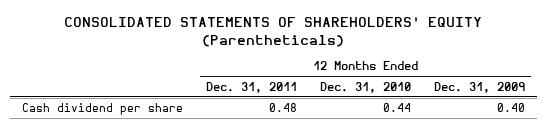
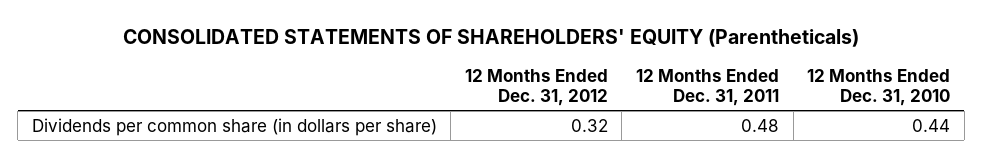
[434,81,526,93] Dec. 31, 2009 -> none
none -> [464,69,608,106] 12 Months Ended Dec. 31, 2012
[21,103,183,116] Cash dividend per share -> [31,117,437,136] Dividends per common share (in dollars per share)

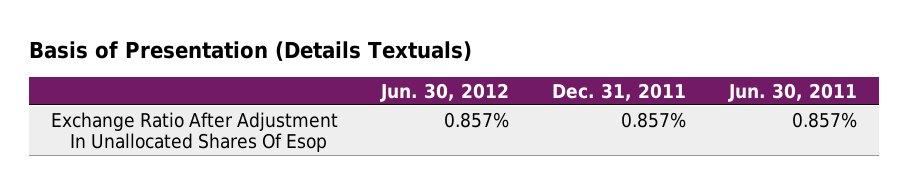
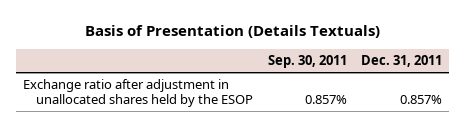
[379,82,509,102] Jun. 30, 2012 -> none
[728,82,858,102] Jun. 30, 2011 -> none
none -> [267,55,347,69] Sep. 30, 2011
[50,111,338,153] Exchange Ratio After Adjustment In Unallocated Shares Of Esop -> [23,79,254,108] Exchange ratio after adjustment in unallocated shares held by the ESOP

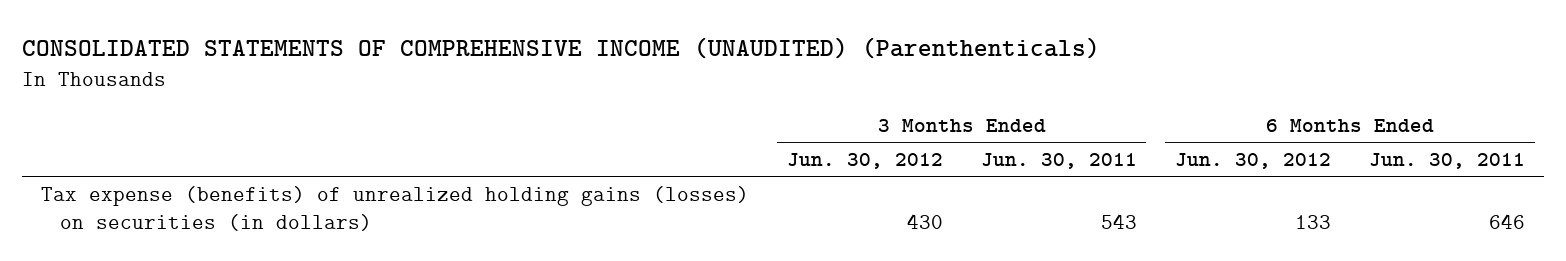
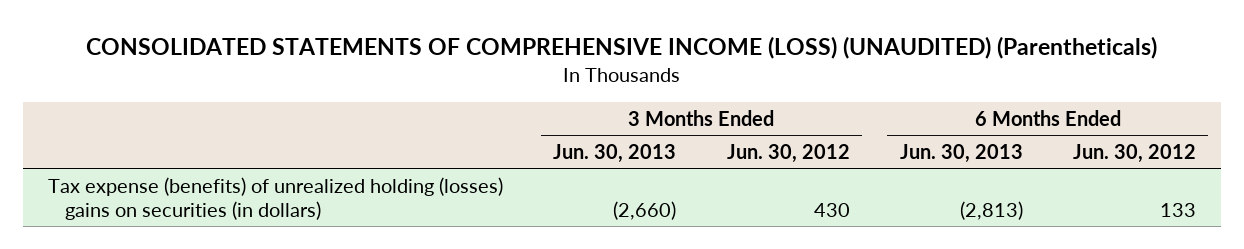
[21,37,1100,60] CONSOLIDATED STATEMENTS OF COMPREHENSIVE INCOME (UNAUDITED) (Parenthenticals) -> [86,35,1158,59] CONSOLIDATED STATEMENTS OF COMPREHENSIVE INCOME (LOSS) (UNAUDITED) (Parentheticals)
[980,152,1137,169] Jun. 30, 2011 -> none
[1369,152,1526,169] Jun. 30, 2011 -> none
none -> [553,144,677,164] Jun. 30, 2013
none -> [899,144,1023,164] Jun. 30, 2013
[40,185,749,232] Tax expense (benefits) of unrealized holding gains (losses) on securities (in dollars) -> [48,176,504,220] Tax expense (benefits) of unrealized holding (losses) gains on securities (in dollars)

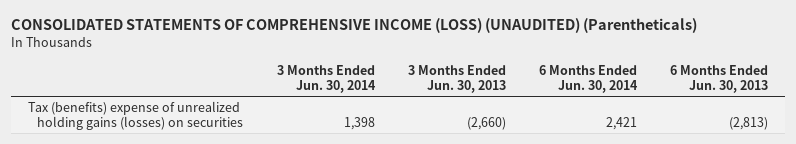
[726,144,850,164] Jun. 30, 2012 -> none
[1072,144,1196,164] Jun. 30, 2012 -> none
none -> [276,65,376,93] 3 Months Ended Jun. 30, 2014
none -> [539,65,639,93] 6 Months Ended Jun. 30, 2014
[48,176,504,220] Tax expense (benefits) of unrealized holding (losses) gains on securities (in dollars) -> [27,101,244,131] Tax (benefits) expense of unrealized holding gains (losses) on securities

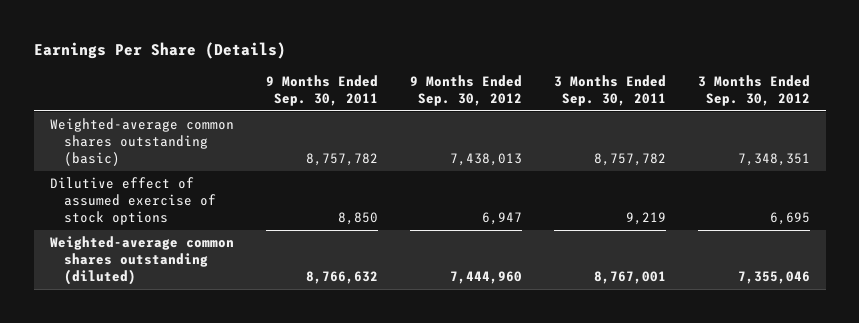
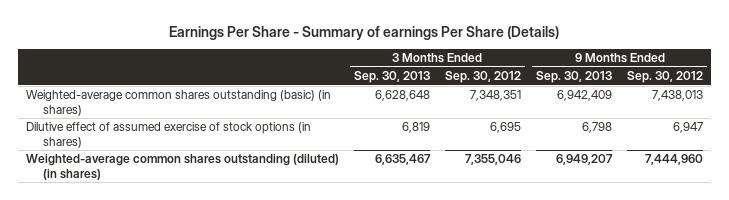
[33,41,286,59] Earnings Per Share (Details) -> [169,25,560,40] Earnings Per Share - Summary of earnings Per Share (Details)
[265,75,378,106] 9 Months Ended Sep. 30, 2011 -> none
[553,75,666,106] 3 Months Ended Sep. 30, 2011 -> none
none -> [353,71,430,84] Sep. 30, 2013
none -> [536,71,613,84] Sep. 30, 2013
[49,118,234,166] Weighted-average common shares outstanding (basic) -> [25,90,331,116] Weighted-average common shares outstanding (basic) (in shares)
[49,177,216,225] Dilutive effect of assumed exercise of stock options -> [25,122,311,148] Dilutive effect of assumed exercise of stock options (in shares)
[49,236,234,285] Weighted-average common shares outstanding (diluted) -> [25,154,339,180] Weighted-average common shares outstanding (diluted) (in shares)

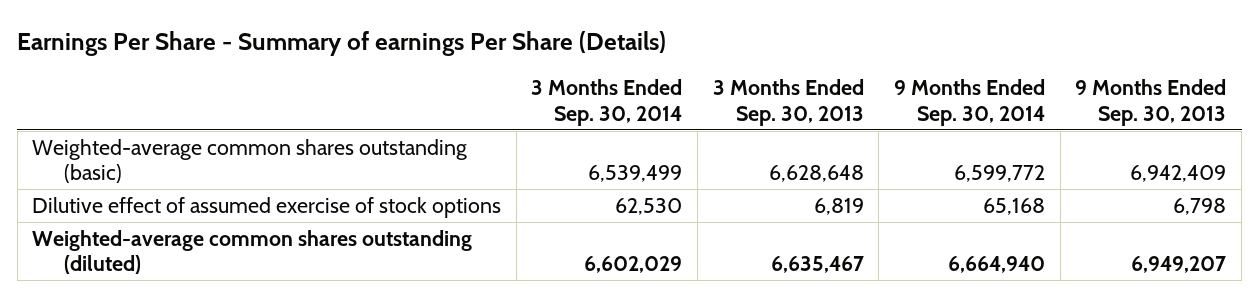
[444,71,521,84] Sep. 30, 2012 -> none
[627,71,704,84] Sep. 30, 2012 -> none
none -> [531,79,683,126] 3 Months Ended Sep. 30, 2014
none -> [894,79,1046,126] 9 Months Ended Sep. 30, 2014
[25,90,331,116] Weighted-average common shares outstanding (basic) (in shares) -> [32,139,468,184] Weighted-average common shares outstanding (basic)
[25,122,311,148] Dilutive effect of assumed exercise of stock options (in shares) -> [32,197,502,219] Dilutive effect of assumed exercise of stock options
[25,154,339,180] Weighted-average common shares outstanding (diluted) (in shares) -> [32,230,473,275] Weighted-average common shares outstanding (diluted)

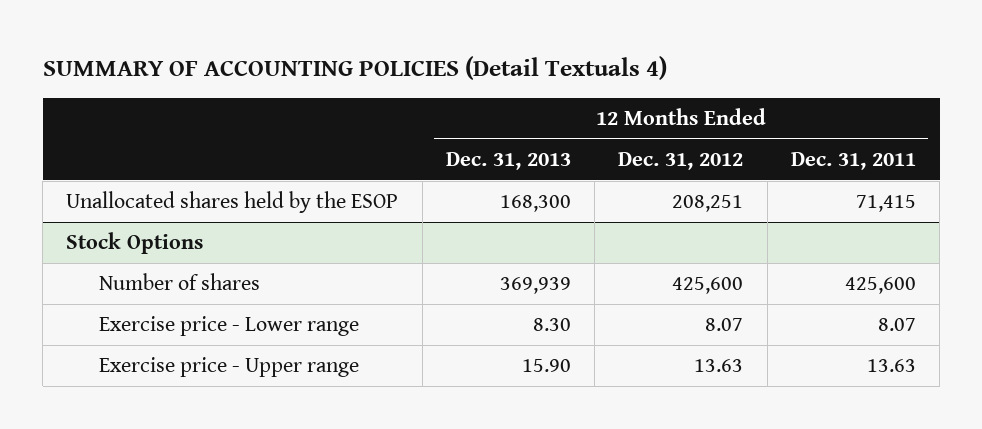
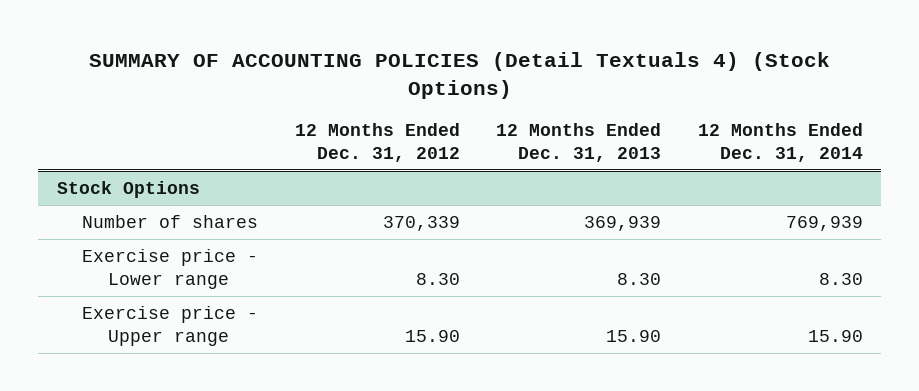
[42,56,667,81] SUMMARY OF ACCOUNTING POLICIES (Detail Textuals 4) -> [88,51,830,100] SUMMARY OF ACCOUNTING POLICIES (Detail Textuals 4) (Stock Options)
[790,152,916,171] Dec. 31, 2011 -> none
none -> [697,123,863,162] 12 Months Ended Dec. 31, 2014
[66,191,399,214] Unallocated shares held by the ESOP -> none
[672,277,744,295] 425,600 -> [382,216,460,232] 370,339
[705,318,744,332] 8.07 -> [415,272,460,285] 8.30
[694,359,744,373] 13.63 -> [404,329,460,342] 15.90

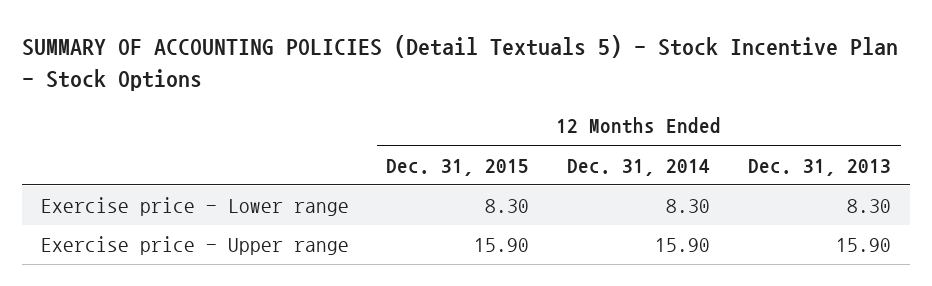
[88,51,830,100] SUMMARY OF ACCOUNTING POLICIES (Detail Textuals 4) (Stock Options) -> [21,34,898,91] SUMMARY OF ACCOUNTING POLICIES (Detail Textuals 5) - Stock Incentive Plan - Stock Options
[294,123,460,162] 12 Months Ended Dec. 31, 2012 -> none
none -> [386,158,530,176] Dec. 31, 2015
[56,181,200,199] Stock Options -> none
[82,215,259,229] Number of shares -> none

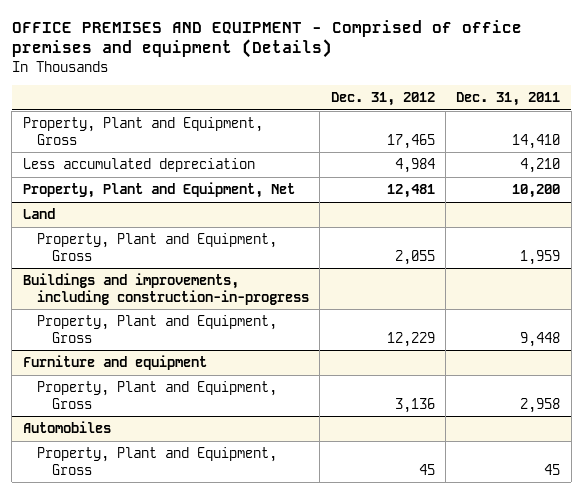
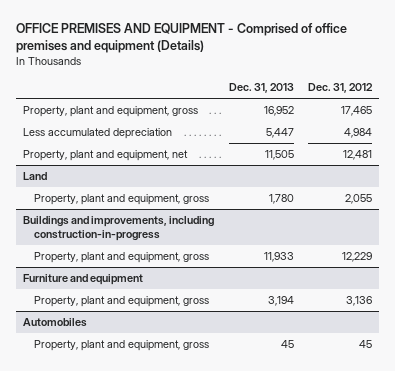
[456,92,561,107] Dec. 31, 2011 -> none
none -> [228,83,294,94] Dec. 31, 2013
[22,116,263,145] Property, Plant and Equipment, Gross -> [23,106,199,118] Property, plant and equipment, gross
[22,181,295,198] Property, Plant and Equipment, Net -> [23,150,189,162] Property, plant and equipment, net
[37,232,278,261] Property, Plant and Equipment, Gross -> [34,194,210,206] Property, plant and equipment, gross
[37,314,278,343] Property, Plant and Equipment, Gross -> [34,252,210,264] Property, plant and equipment, gross
[37,380,278,409] Property, Plant and Equipment, Gross -> [34,296,210,308] Property, plant and equipment, gross
[37,446,278,475] Property, Plant and Equipment, Gross -> [34,340,210,352] Property, plant and equipment, gross

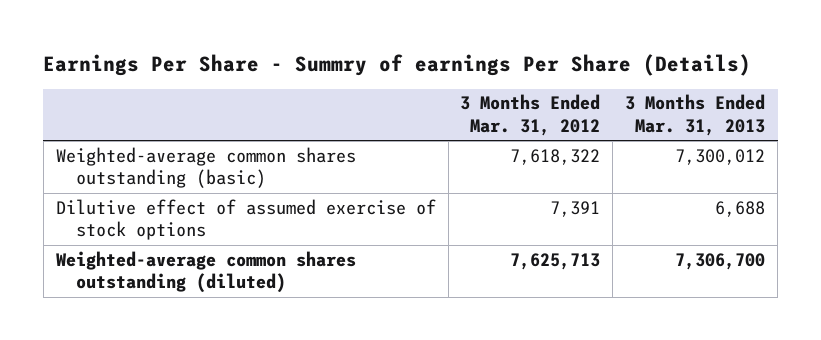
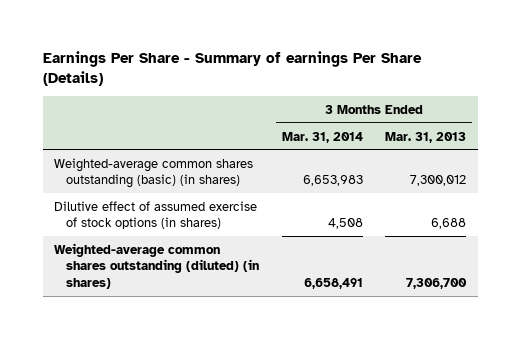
[43,53,752,76] Earnings Per Share - Summry of earnings Per Share (Details) -> [42,51,422,87] Earnings Per Share - Summary of earnings Per Share (Details)
[460,94,601,136] 3 Months Ended Mar. 31, 2012 -> none
none -> [281,131,363,143] Mar. 31, 2014
[55,146,356,189] Weighted-average common shares outstanding (basic) -> [54,157,254,189] Weighted-average common shares outstanding (basic) (in shares)
[55,198,436,241] Dilutive effect of assumed exercise of stock options -> [54,200,258,230] Dilutive effect of assumed exercise of stock options (in shares)
[55,250,356,294] Weighted-average common shares outstanding (diluted) -> [54,242,259,289] Weighted-average common shares outstanding (diluted) (in shares)

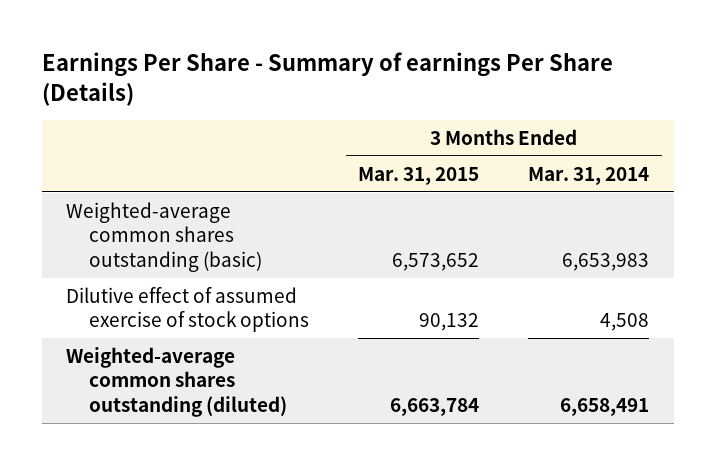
[385,131,467,143] Mar. 31, 2013 -> none
none -> [357,166,479,185] Mar. 31, 2015
[54,157,254,189] Weighted-average common shares outstanding (basic) (in shares) -> [66,201,262,272] Weighted-average common shares outstanding (basic)
[54,200,258,230] Dilutive effect of assumed exercise of stock options (in shares) -> [66,286,309,333] Dilutive effect of assumed exercise of stock options
[54,242,259,289] Weighted-average common shares outstanding (diluted) (in shares) -> [66,346,287,417] Weighted-average common shares outstanding (diluted)

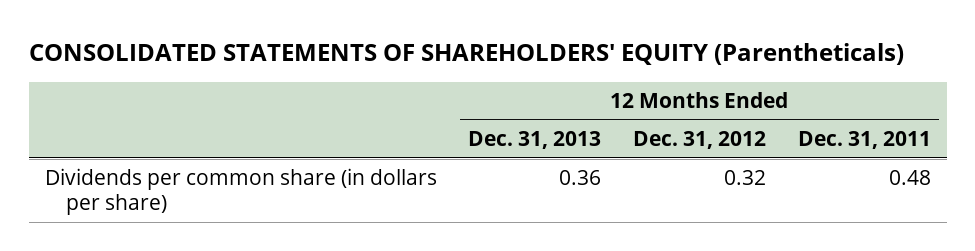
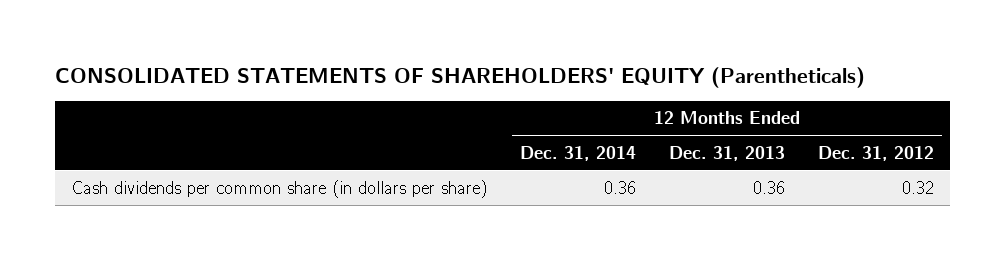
[797,131,931,150] Dec. 31, 2011 -> none
none -> [520,145,637,161] Dec. 31, 2014
[44,168,437,216] Dividends per common share (in dollars per share) -> [71,180,488,199] Cash dividends per common share (in dollars per share)

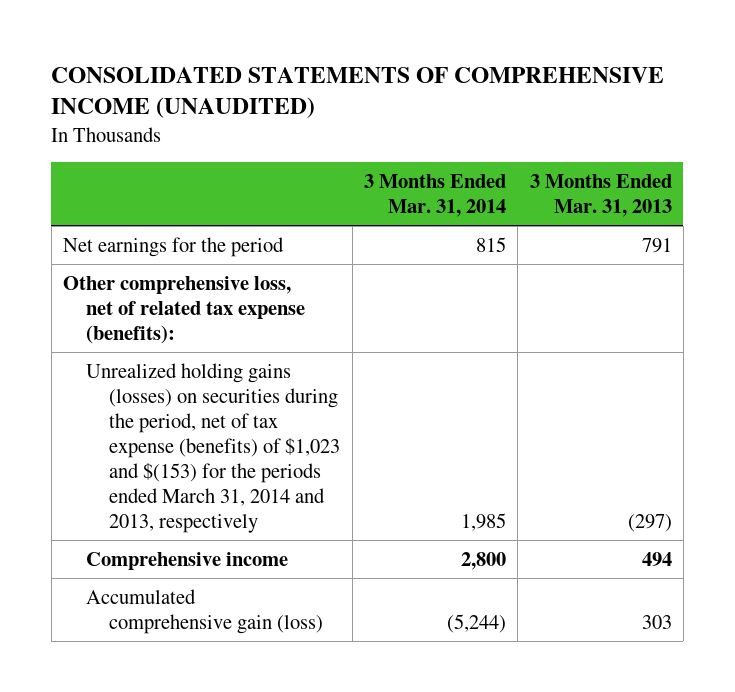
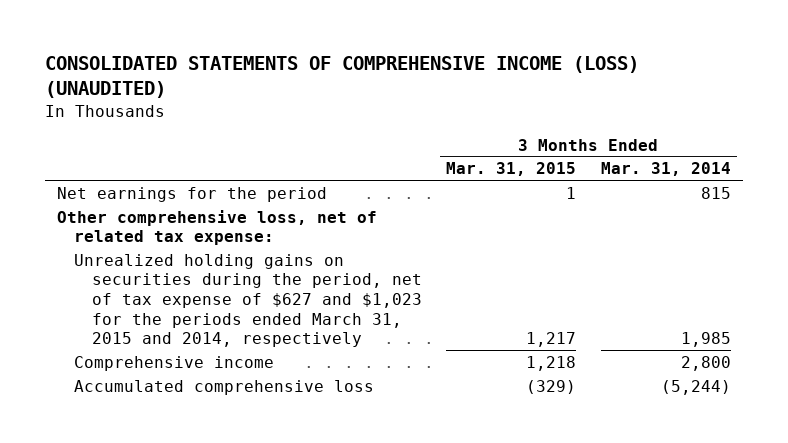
[51,66,665,119] CONSOLIDATED STATEMENTS OF COMPREHENSIVE INCOME (UNAUDITED) -> [45,56,640,99] CONSOLIDATED STATEMENTS OF COMPREHENSIVE INCOME (LOSS) (UNAUDITED)
[529,173,672,217] 3 Months Ended Mar. 31, 2013 -> none
none -> [446,162,577,177] Mar. 31, 2015
[63,275,306,344] Other comprehensive loss, net of related tax expense (benefits): -> [57,209,378,246] Other comprehensive loss, net of related tax expense:
[86,362,341,533] Unrealized holding gains (losses) on securities during the period, net of tax expense (benefits) of $1,023 and $(153) for the periods ended March 31, 2014 and 2013, respectively -> [74,253,422,348] Unrealized holding gains on securities during the period, net of tax expense of $627 and $1,023 for the periods ended March 31, 2015 and 2014, respectively
[86,588,324,634] Accumulated comprehensive gain (loss) -> [74,379,375,395] Accumulated comprehensive loss

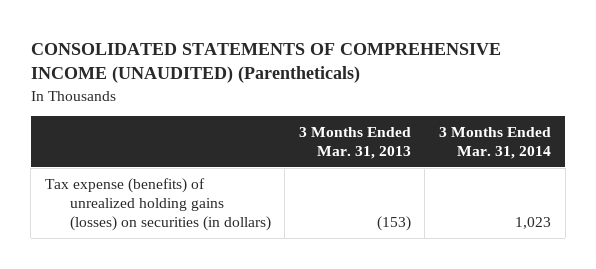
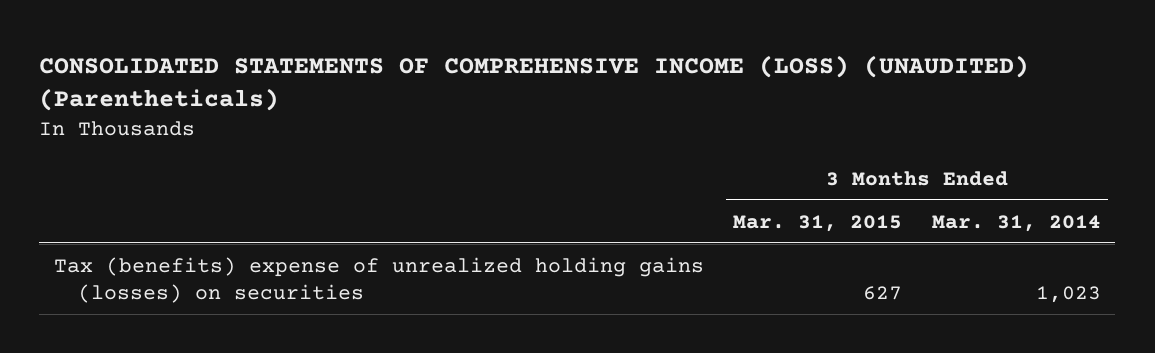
[30,43,501,84] CONSOLIDATED STATEMENTS OF COMPREHENSIVE INCOME (UNAUDITED) (Parentheticals) -> [39,54,1030,112] CONSOLIDATED STATEMENTS OF COMPREHENSIVE INCOME (LOSS) (UNAUDITED) (Parentheticals)
[298,126,411,160] 3 Months Ended Mar. 31, 2013 -> none
none -> [733,214,903,232] Mar. 31, 2015
[44,177,271,232] Tax expense (benefits) of unrealized holding gains (losses) on securities (in dollars) -> [53,256,704,303] Tax (benefits) expense of unrealized holding gains (losses) on securities

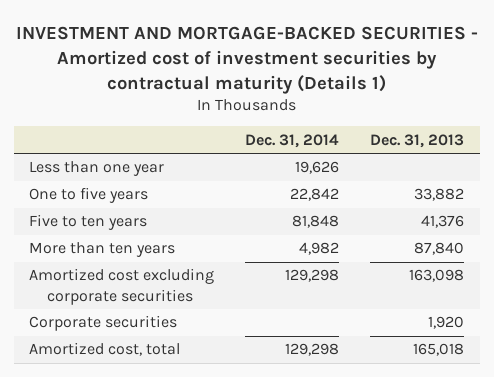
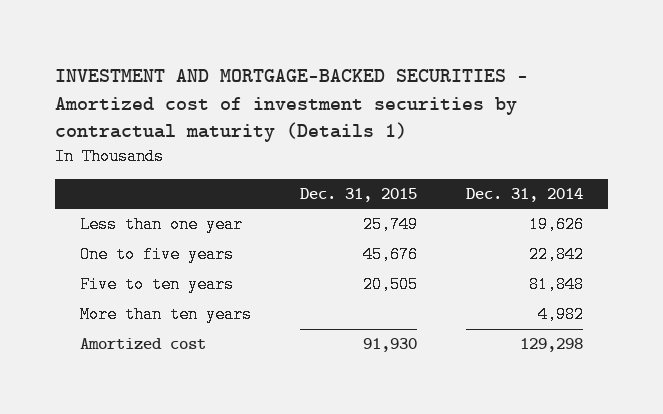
[370,133,465,148] Dec. 31, 2013 -> none
none -> [299,187,417,202] Dec. 31, 2015
[29,268,215,306] Amortized cost excluding corporate securities -> none
[29,315,178,332] Corporate securities -> none
[29,342,181,357] Amortized cost, total -> [79,338,206,350] Amortized cost

